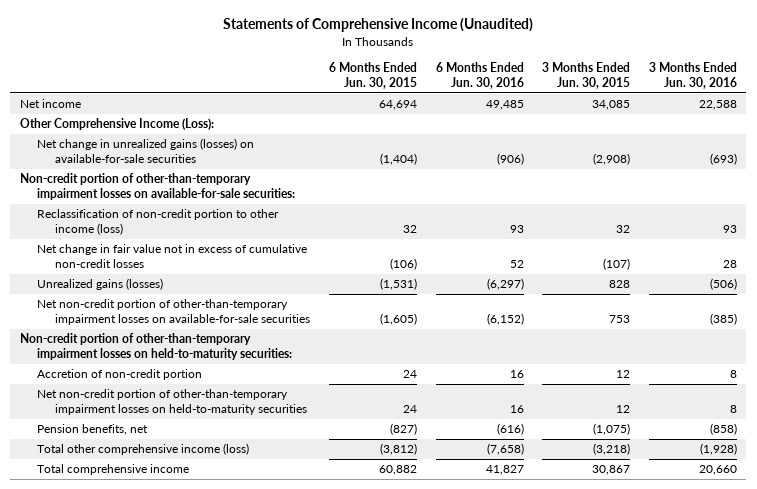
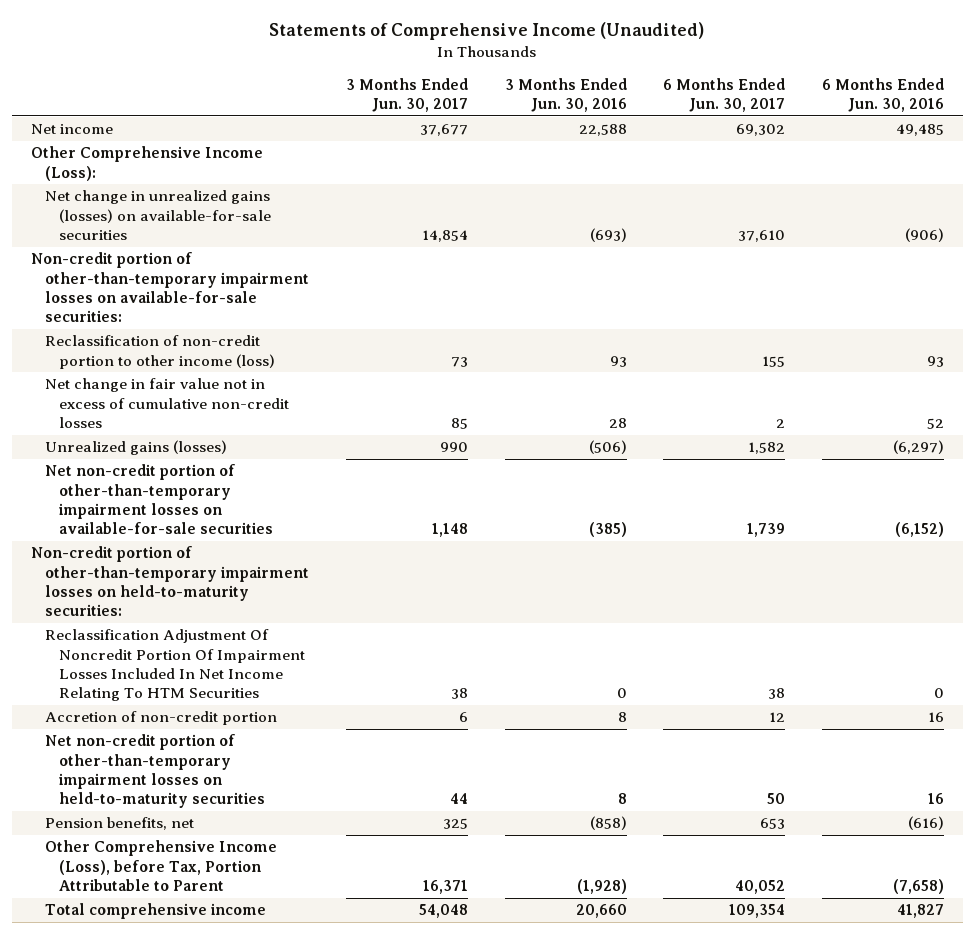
[328,62,417,90] 6 Months Ended Jun. 30, 2015 -> none
[542,62,631,90] 3 Months Ended Jun. 30, 2015 -> none
none -> [345,77,468,112] 3 Months Ended Jun. 30, 2017
none -> [663,77,786,112] 6 Months Ended Jun. 30, 2017
none -> [45,629,306,702] Reclassification Adjustment Of Noncredit Portion Of Impairment Losses Included In Net Income Relating To HTM Securities
[37,443,250,456] Total other comprehensive income (loss) -> [45,840,278,891] Other Comprehensive Income (Loss), before Tax, Portion Attributable to Parent

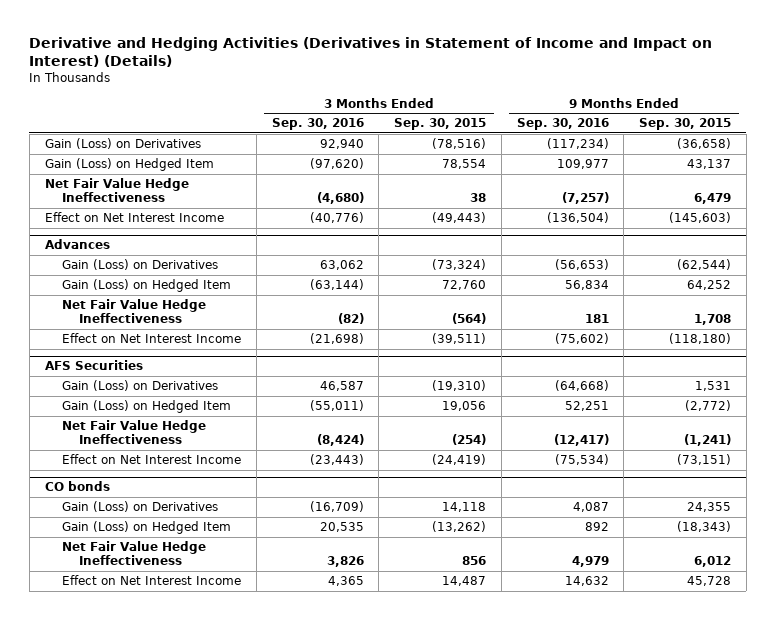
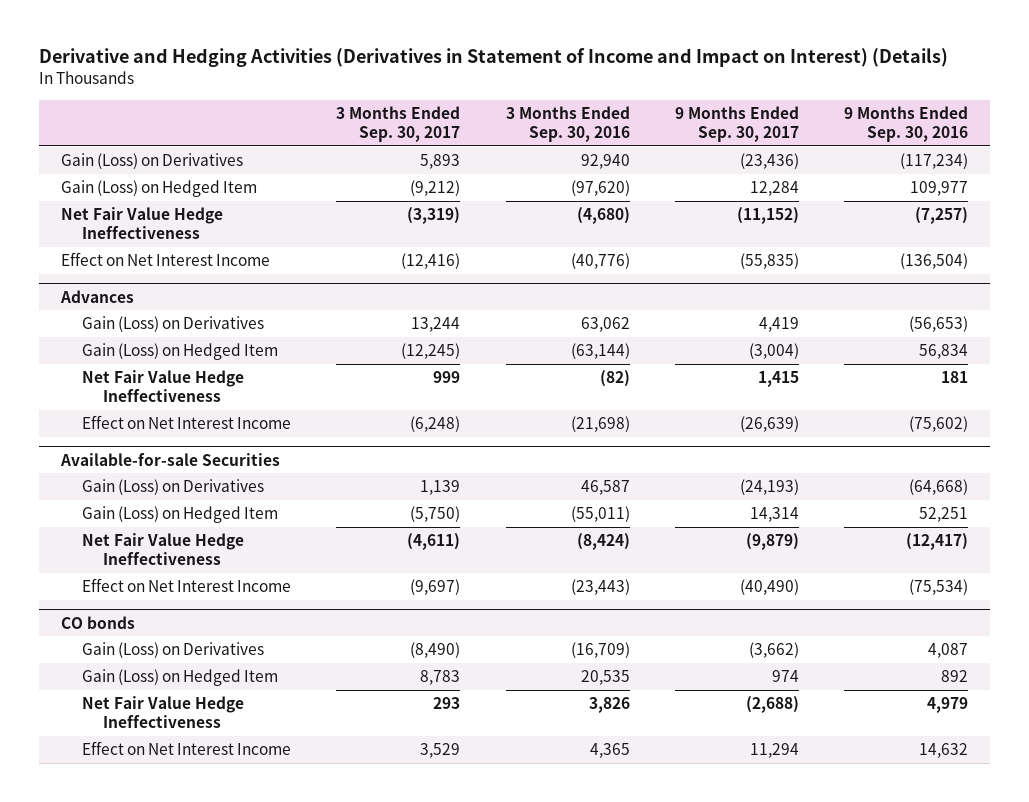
[394,118,487,131] Sep. 30, 2015 -> none
[639,118,732,131] Sep. 30, 2015 -> none
none -> [336,106,461,142] 3 Months Ended Sep. 30, 2017
none -> [674,106,799,142] 9 Months Ended Sep. 30, 2017
[44,360,143,371] AFS Securities -> [60,452,281,466] Available-for-sale Securities

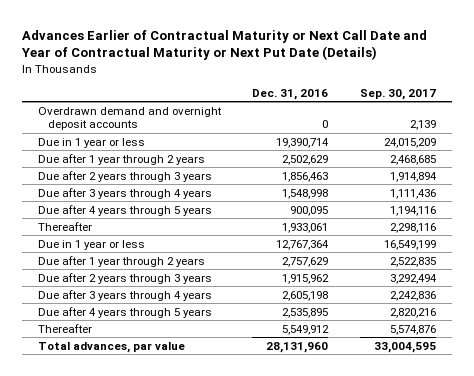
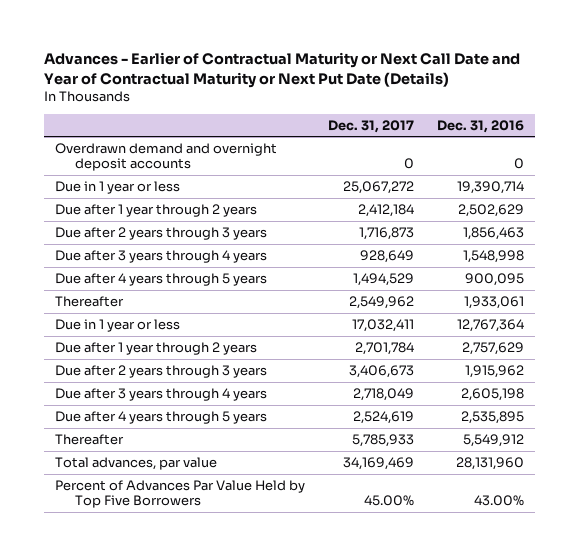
[21,29,428,61] Advances Earlier of Contractual Maturity or Next Call Date and Year of Contractual Maturity or Next Put Date (Details) -> [43,51,520,88] Advances - Earlier of Contractual Maturity or Next Call Date and Year of Contractual Maturity or Next Put Date (Details)
[359,88,436,100] Sep. 30, 2017 -> none
none -> [327,119,414,133] Dec. 31, 2017
none -> [55,480,306,509] Percent of Advances Par Value Held by Top Five Borrowers

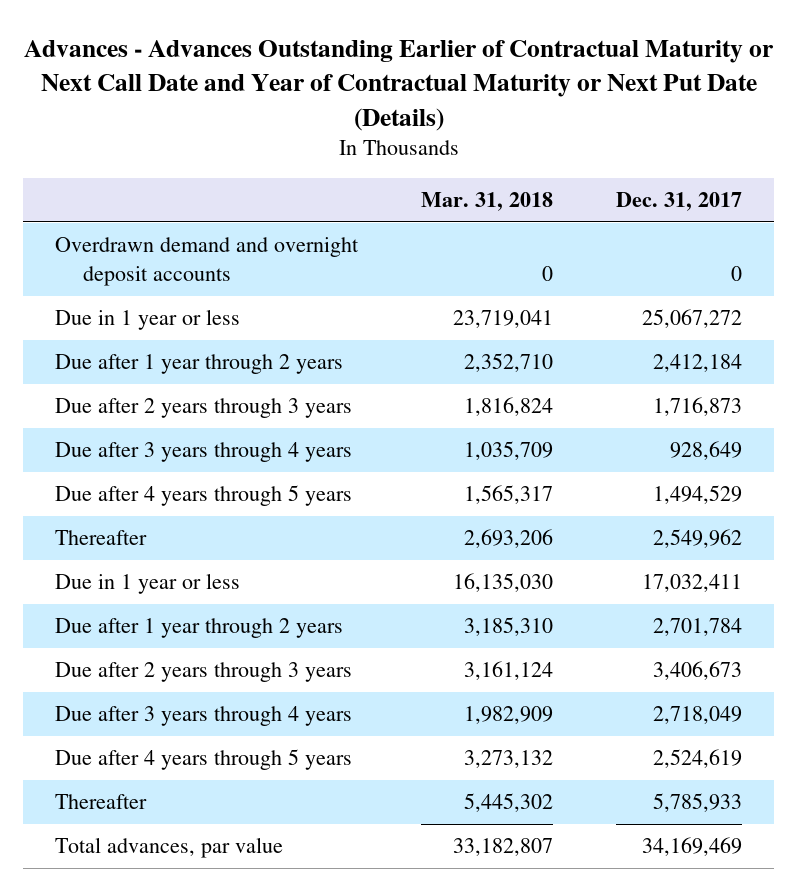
[43,51,520,88] Advances - Earlier of Contractual Maturity or Next Call Date and Year of Contractual Maturity or Next Put Date (Details) -> [23,40,774,131] Advances - Advances Outstanding Earlier of Contractual Maturity or Next Call Date and Year of Contractual Maturity or Next Put Date (Details)
[436,119,524,133] Dec. 31, 2016 -> none
none -> [421,192,554,212] Mar. 31, 2018
[55,480,306,509] Percent of Advances Par Value Held by Top Five Borrowers -> none

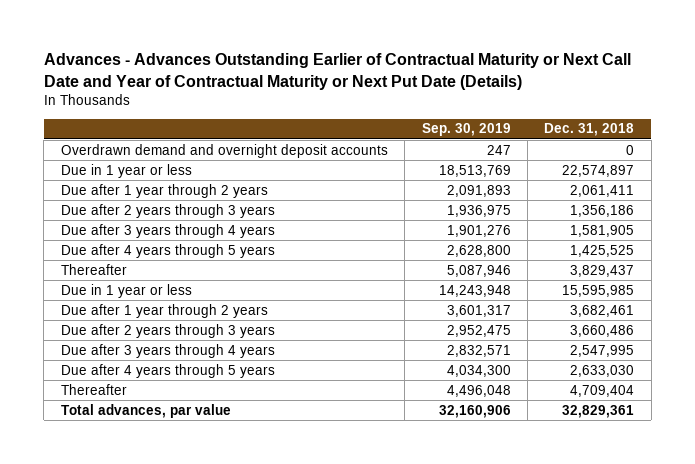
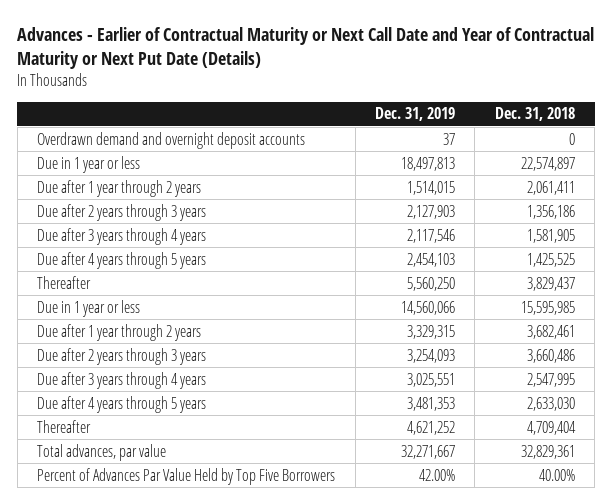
[43,53,631,90] Advances - Advances Outstanding Earlier of Contractual Maturity or Next Call Date and Year of Contractual Maturity or Next Put Date (Details) -> [17,27,595,70] Advances - Earlier of Contractual Maturity or Next Call Date and Year of Contractual Maturity or Next Put Date (Details)
[421,123,511,137] Sep. 30, 2019 -> none
none -> [374,107,455,122] Dec. 31, 2019
none -> [37,467,336,485] Percent of Advances Par Value Held by Top Five Borrowers

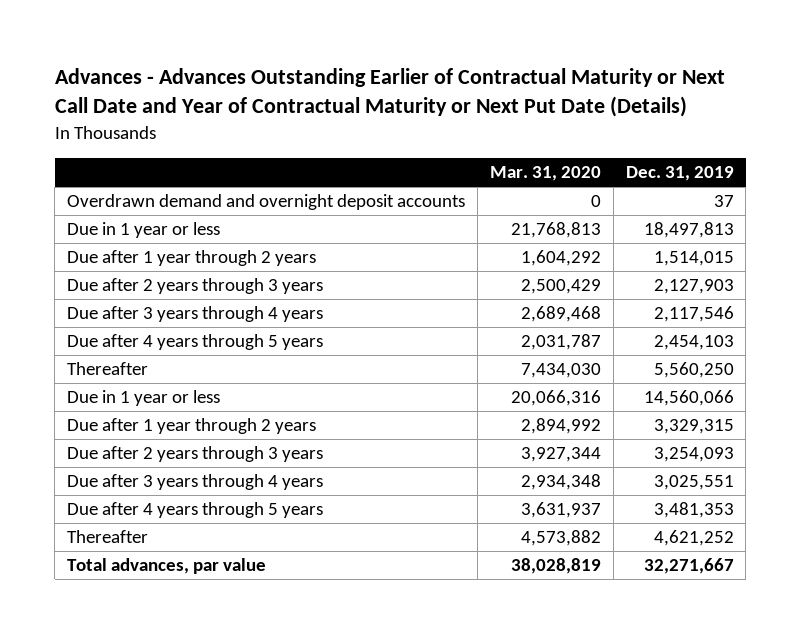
[17,27,595,70] Advances - Earlier of Contractual Maturity or Next Call Date and Year of Contractual Maturity or Next Put Date (Details) -> [54,68,725,118] Advances - Advances Outstanding Earlier of Contractual Maturity or Next Call Date and Year of Contractual Maturity or Next Put Date (Details)
[494,107,575,122] Dec. 31, 2018 -> none
none -> [489,166,601,182] Mar. 31, 2020
[37,467,336,485] Percent of Advances Par Value Held by Top Five Borrowers -> none

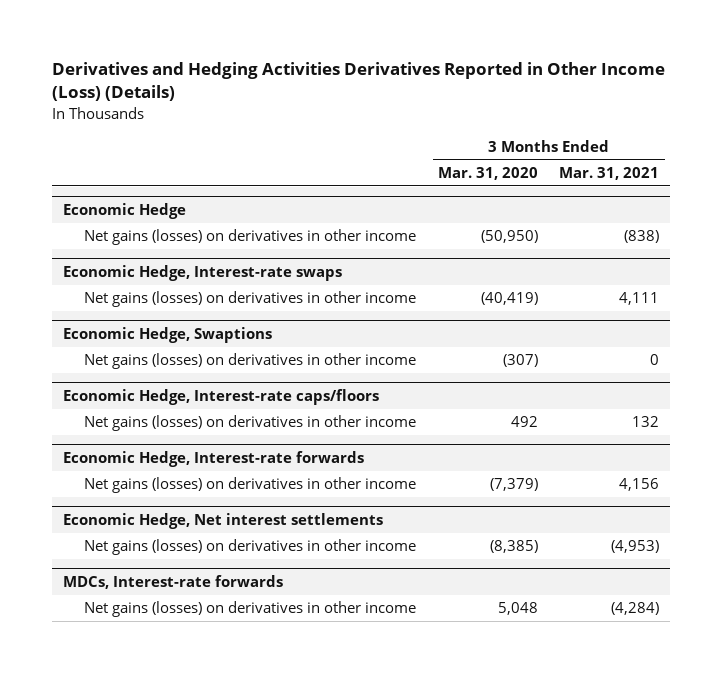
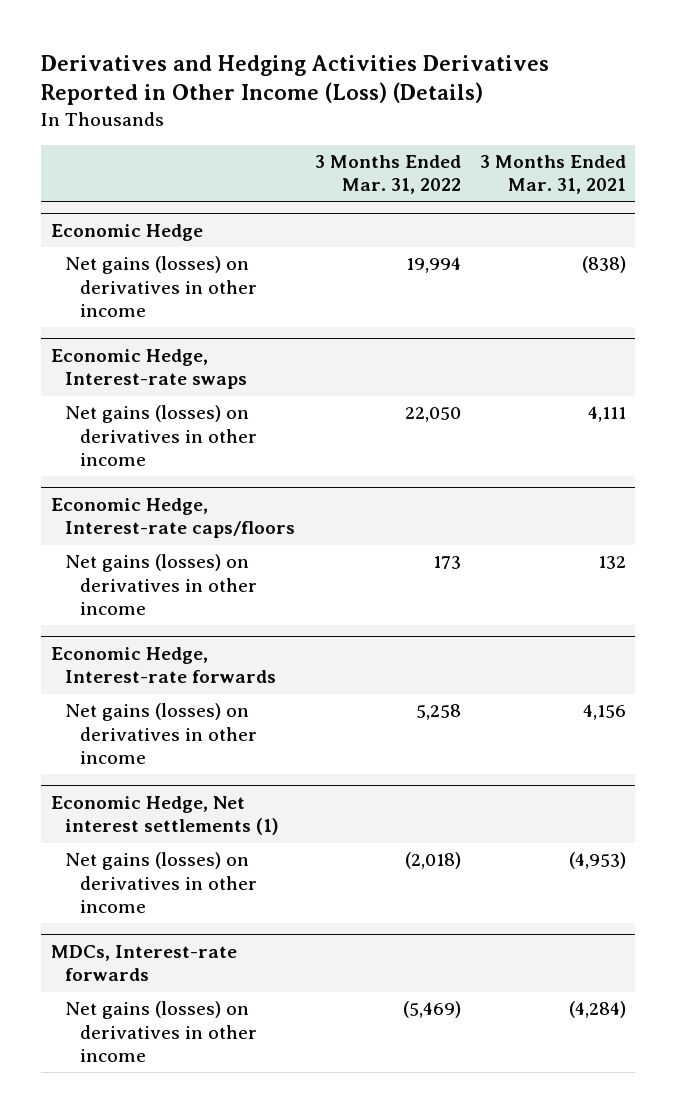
[437,166,538,180] Mar. 31, 2020 -> none
none -> [314,154,461,195] 3 Months Ended Mar. 31, 2022
[62,326,272,343] Economic Hedge, Swaptions -> none
[84,353,417,370] Net gains (losses) on derivatives in other income -> none
[62,512,383,529] Economic Hedge, Net interest settlements -> [50,795,280,836] Economic Hedge, Net interest settlements (1)

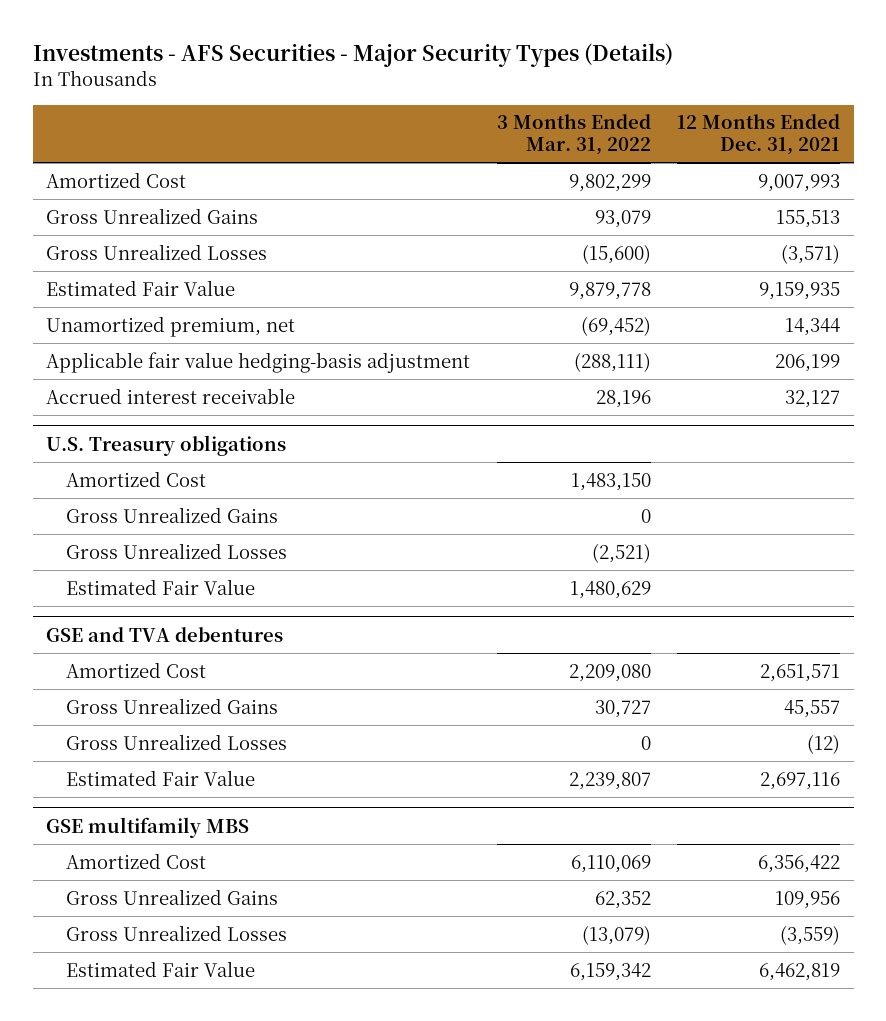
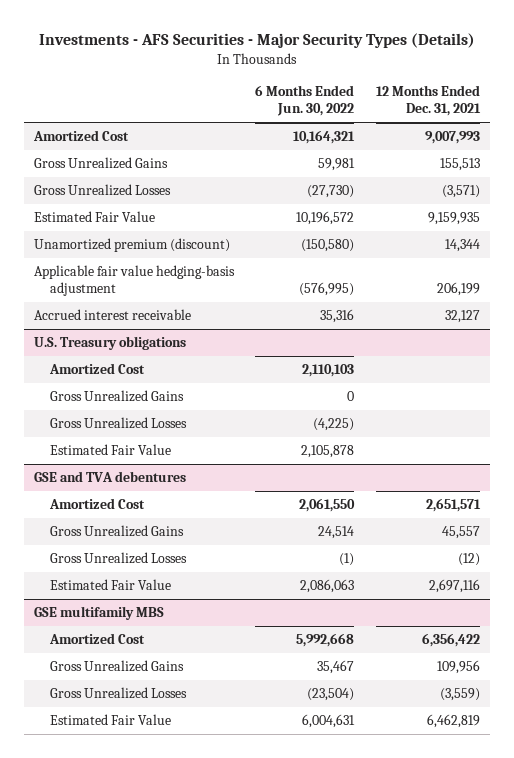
[496,114,651,156] 3 Months Ended Mar. 31, 2022 -> none
none -> [255,85,355,117] 6 Months Ended Jun. 30, 2022
[46,315,296,337] Unamortized premium, net -> [34,238,231,253] Unamortized premium (discount)

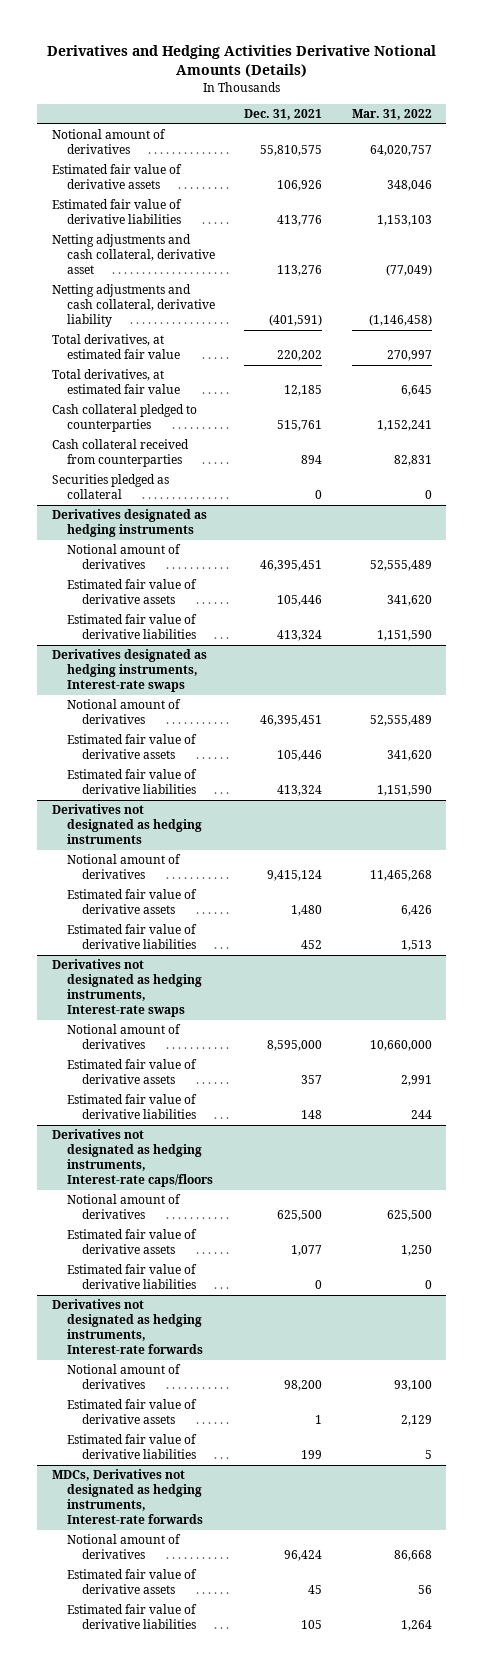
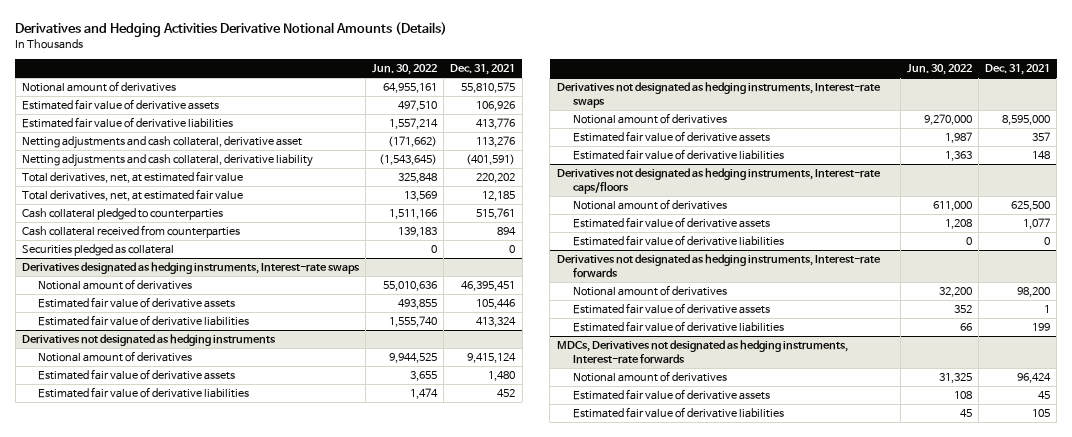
[351,109,432,121] Mar. 31, 2022 -> none
none -> [372,64,438,76] Jun. 30, 2022
[51,334,180,360] Total derivatives, at estimated fair value -> [21,171,243,184] Total derivatives, net, at estimated fair value
[51,369,180,395] Total derivatives, at estimated fair value -> [21,189,243,202] Total derivatives, net, at estimated fair value
[51,509,207,538] Derivatives designated as hedging instruments -> none
[66,544,181,570] Notional amount of derivatives -> none
[66,579,197,605] Estimated fair value of derivative assets -> none
[66,614,197,640] Estimated fair value of derivative liabilities -> none

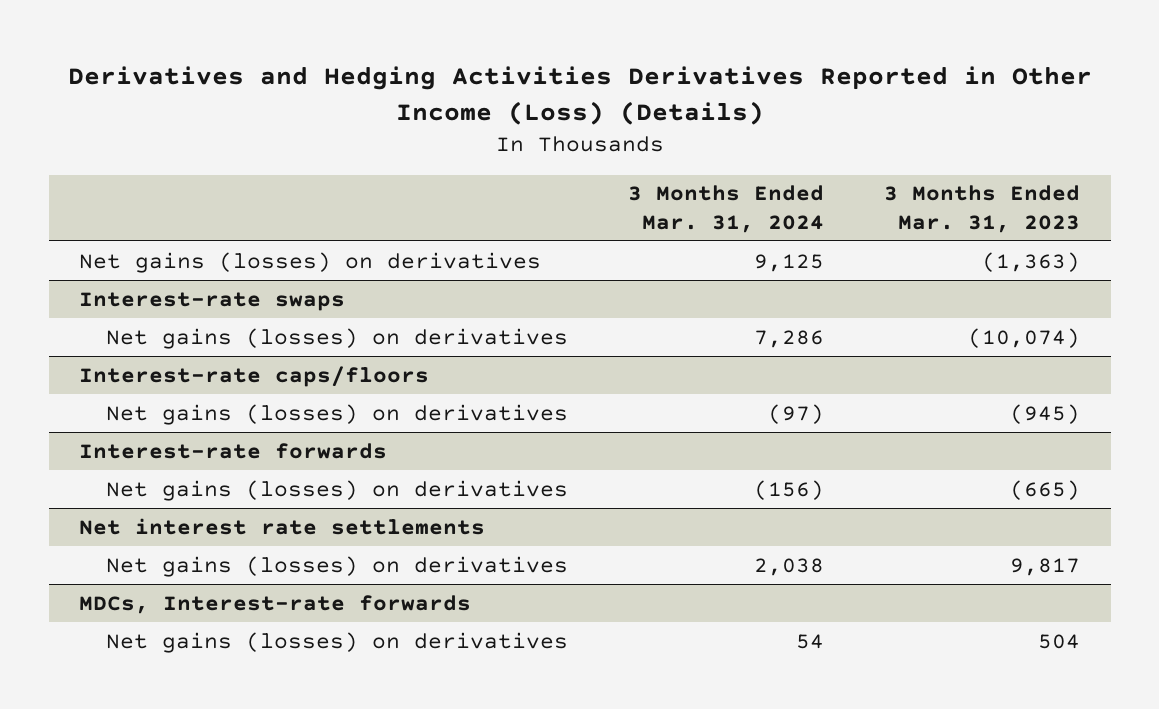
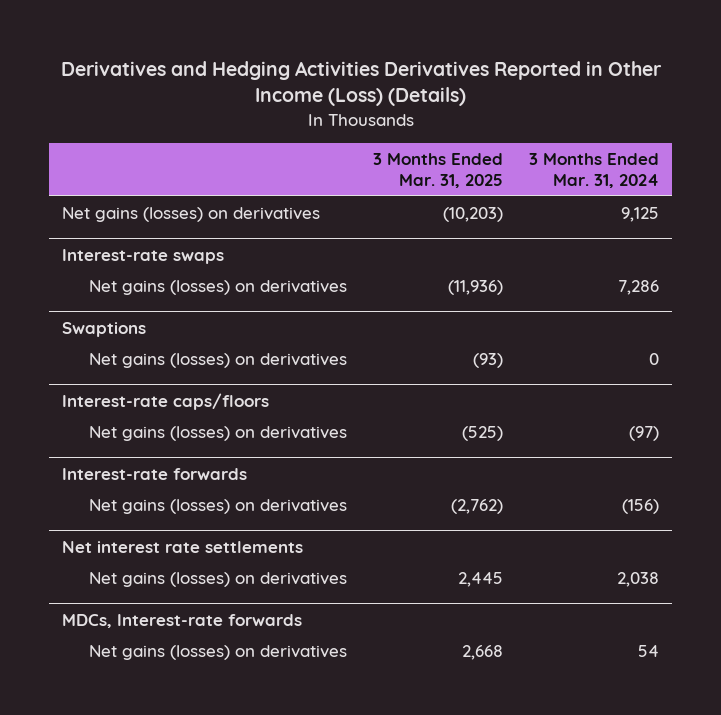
[884,185,1081,233] 3 Months Ended Mar. 31, 2023 -> none
none -> [372,152,503,189] 3 Months Ended Mar. 31, 2025
none -> [62,321,147,337] Swaptions
none -> [88,352,347,368] Net gains (losses) on derivatives

